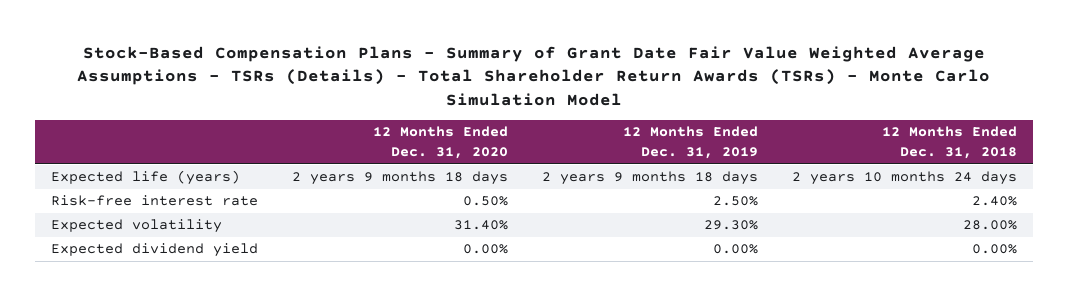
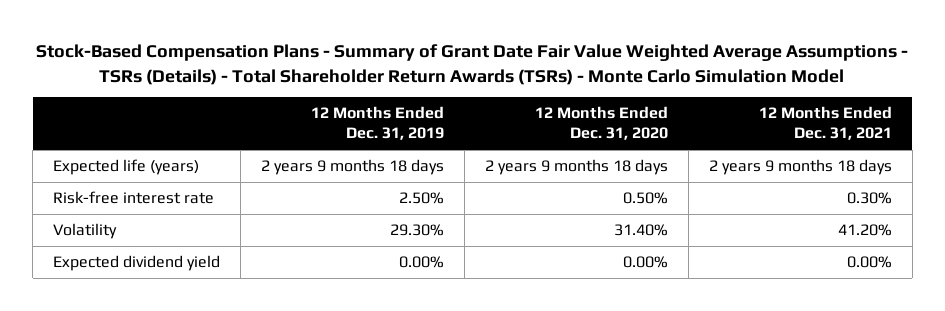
[881,126,1017,160] 12 Months Ended Dec. 31, 2018 -> none
none -> [758,106,892,141] 12 Months Ended Dec. 31, 2021
[51,219,223,234] Expected volatility -> [53,222,118,239] Volatility

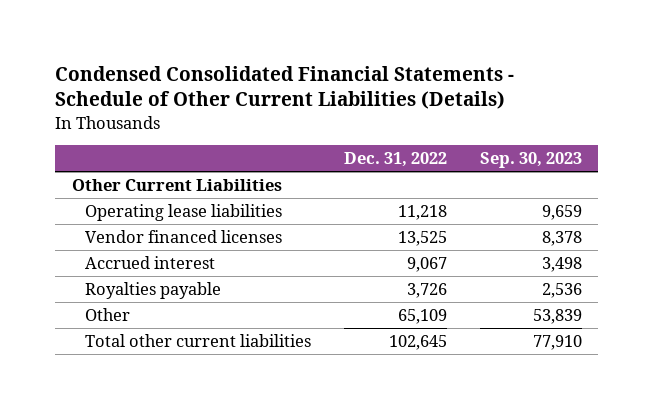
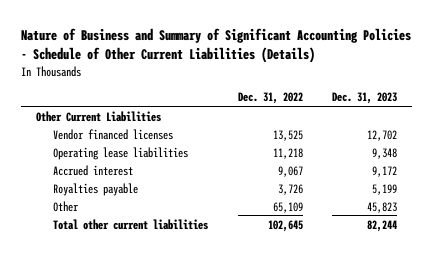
[55,65,515,110] Condensed Consolidated Financial Statements - Schedule of Other Current Liabilities (Details) -> [21,28,412,64] Nature of Business and Summary of Significant Accounting Policies - Schedule of Other Current Liabilities (Details)
[479,151,582,168] Sep. 30, 2023 -> none
none -> [331,92,397,105] Dec. 31, 2023
[85,203,283,221] Operating lease liabilities -> [53,146,189,160] Operating lease liabilities

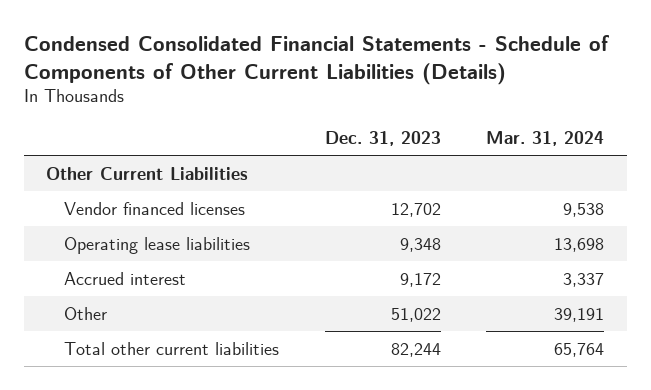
[21,28,412,64] Nature of Business and Summary of Significant Accounting Policies - Schedule of Other Current Liabilities (Details) -> [23,35,609,85] Condensed Consolidated Financial Statements - Schedule of Components of Other Current Liabilities (Details)
[237,92,303,105] Dec. 31, 2022 -> none
none -> [486,130,605,146] Mar. 31, 2024
[53,182,139,196] Royalties payable -> none
[366,201,397,213] 45,823 -> [390,307,441,322] 51,022

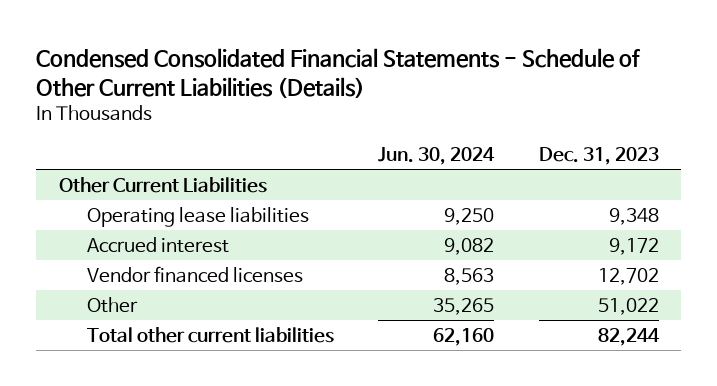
[23,35,609,85] Condensed Consolidated Financial Statements - Schedule of Components of Other Current Liabilities (Details) -> [36,47,642,99] Condensed Consolidated Financial Statements - Schedule of Other Current Liabilities (Details)
[486,130,605,146] Mar. 31, 2024 -> none
none -> [378,147,496,166] Jun. 30, 2024
[64,201,246,215] Vendor financed licenses -> [86,265,303,283] Vendor financed licenses

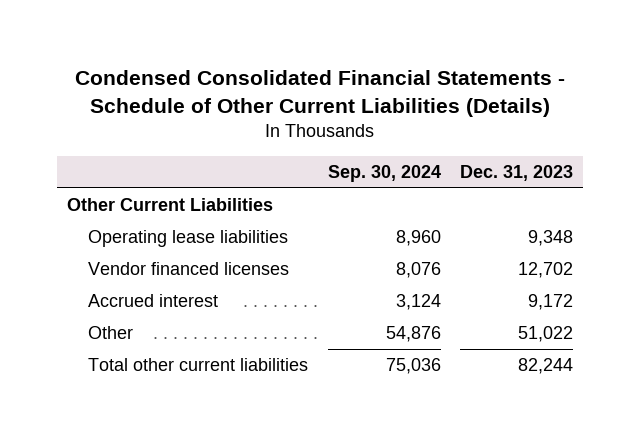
[378,147,496,166] Jun. 30, 2024 -> none
none -> [327,164,441,182] Sep. 30, 2024
[86,236,229,253] Accrued interest -> [88,294,219,308] Accrued interest

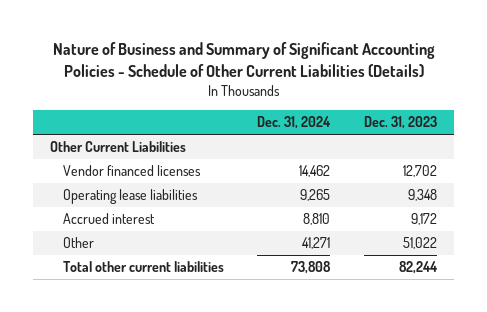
[75,69,566,118] Condensed Consolidated Financial Statements - Schedule of Other Current Liabilities (Details) -> [52,42,435,77] Nature of Business and Summary of Significant Accounting Policies - Schedule of Other Current Liabilities (Details)
[327,164,441,182] Sep. 30, 2024 -> none
none -> [257,115,332,129] Dec. 31, 2024
[88,230,289,248] Operating lease liabilities -> [62,189,198,205] Operating lease liabilities

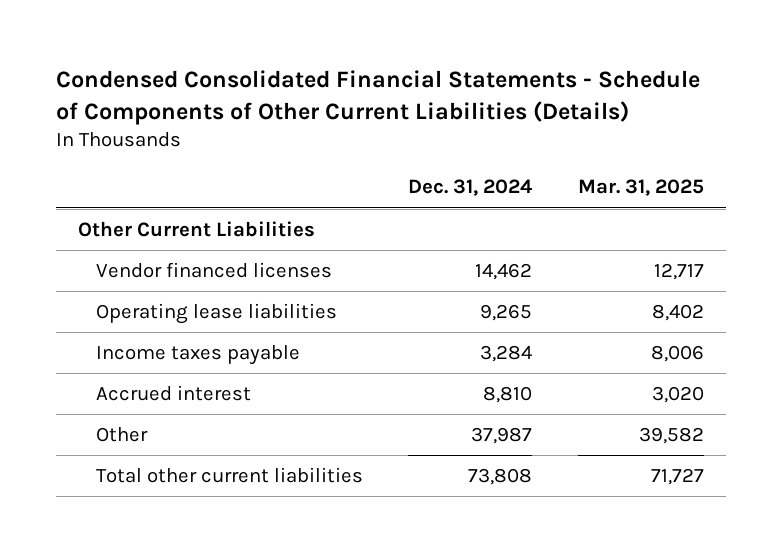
[52,42,435,77] Nature of Business and Summary of Significant Accounting Policies - Schedule of Other Current Liabilities (Details) -> [55,70,700,125] Condensed Consolidated Financial Statements - Schedule of Components of Other Current Liabilities (Details)
[363,115,437,129] Dec. 31, 2023 -> none
none -> [577,179,704,197] Mar. 31, 2025
none -> [96,345,301,366] Income taxes payable
[302,237,331,250] 41,271 -> [471,427,533,445] 37,987

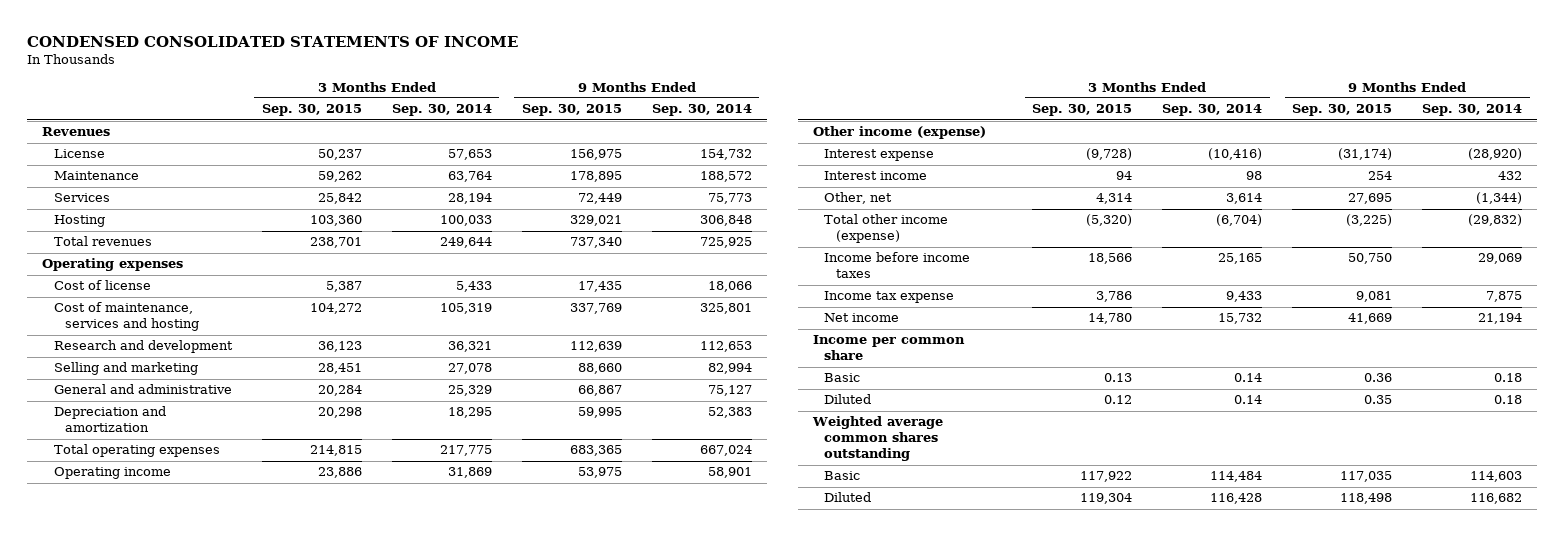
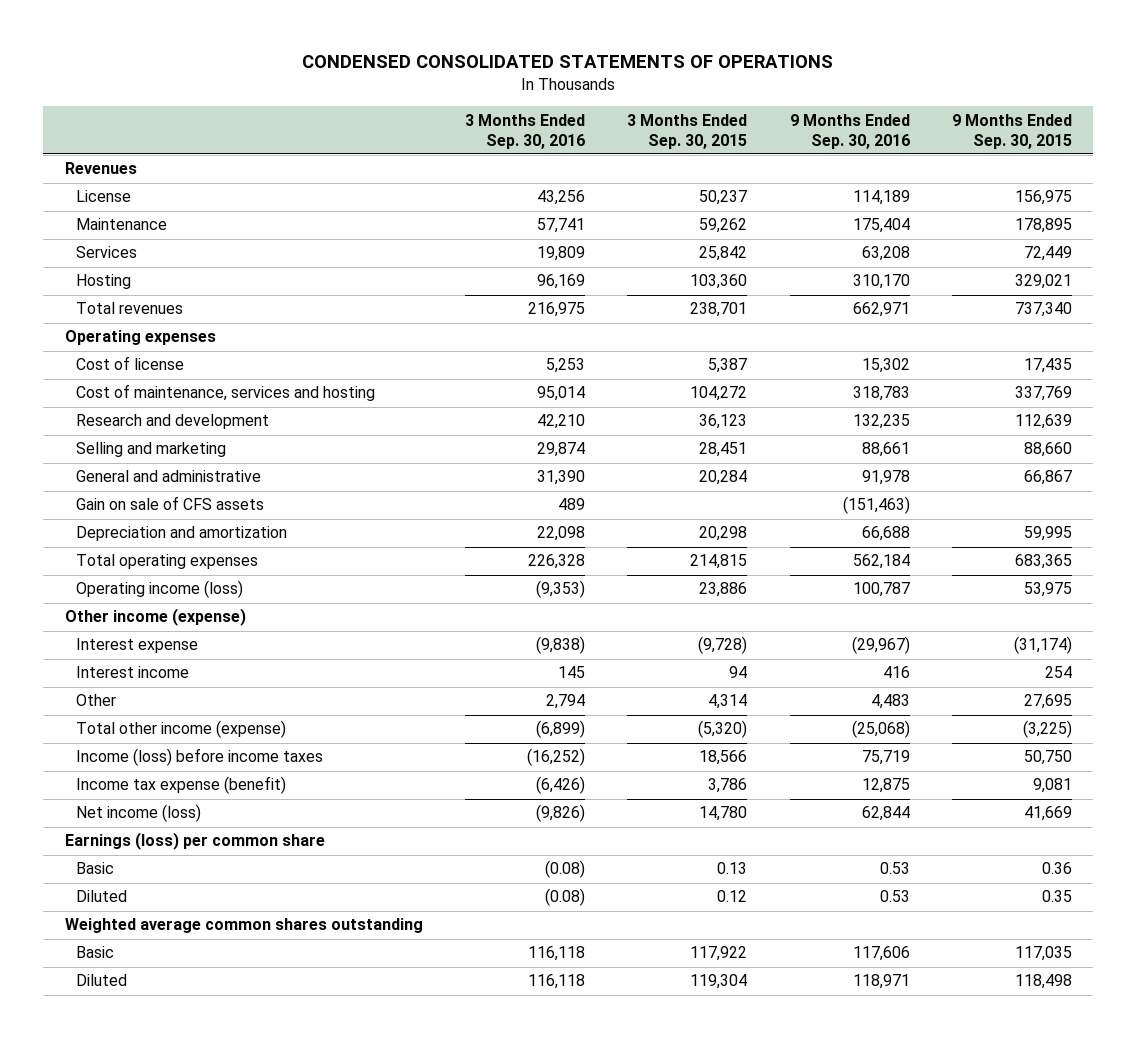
[27,35,519,47] CONDENSED CONSOLIDATED STATEMENTS OF INCOME -> [302,55,834,69] CONDENSED CONSOLIDATED STATEMENTS OF OPERATIONS
[391,104,492,117] Sep. 30, 2014 -> none
[651,104,752,117] Sep. 30, 2014 -> none
none -> [464,113,585,149] 3 Months Ended Sep. 30, 2016
none -> [789,113,910,149] 9 Months Ended Sep. 30, 2016
none -> [76,496,265,511] Gain on sale of CFS assets
[53,467,171,480] Operating income -> [76,580,244,599] Operating income (loss)
[824,192,893,205] Other, net -> [76,694,117,707] Other
[824,252,971,279] Income before income taxes -> [76,748,324,767] Income (loss) before income taxes
[824,291,955,304] Income tax expense -> [76,776,287,795] Income tax expense (benefit)
[824,313,900,323] Net income -> [76,804,202,823] Net income (loss)
[812,335,965,361] Income per common share -> [64,832,325,851] Earnings (loss) per common share

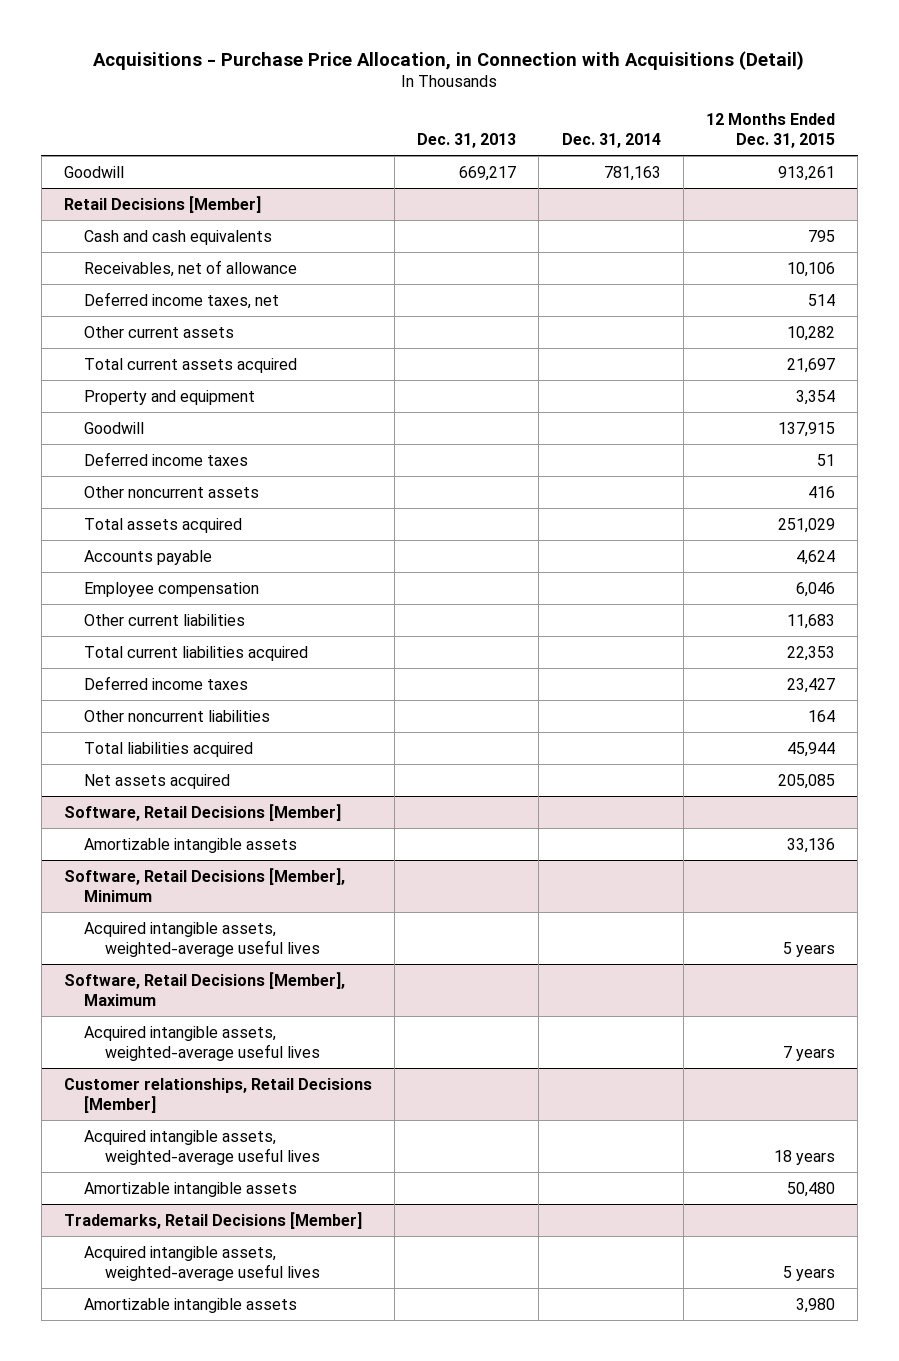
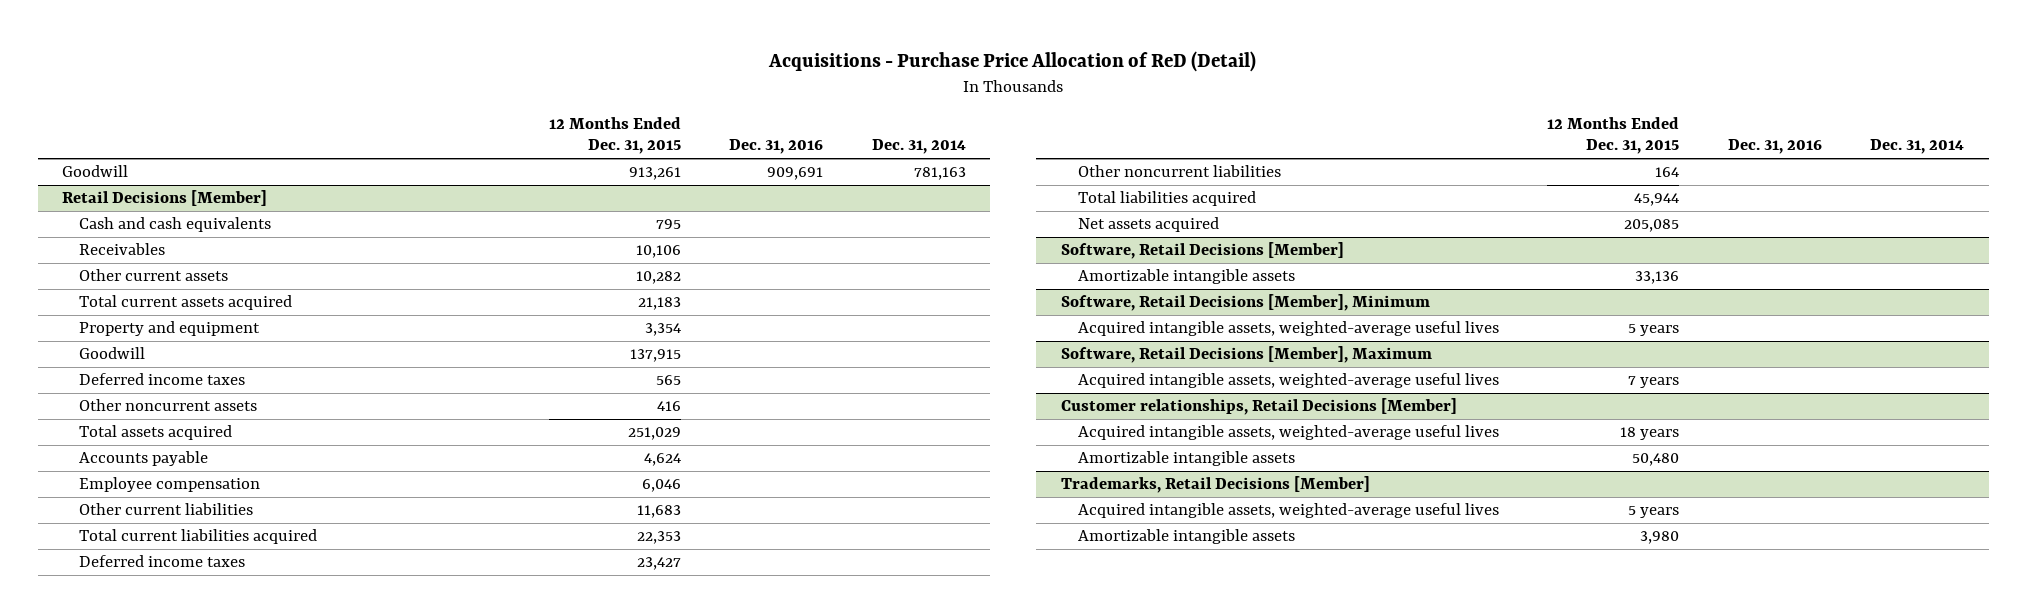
[93,50,805,70] Acquisitions - Purchase Price Allocation, in Connection with Acquisitions (Detail) -> [768,50,1257,72] Acquisitions - Purchase Price Allocation of ReD (Detail)
[417,132,517,148] Dec. 31, 2013 -> none
none -> [729,139,824,155] Dec. 31, 2016
[84,291,280,309] Deferred income taxes, net -> none
[84,259,298,277] Receivables, net of allowance -> [79,243,166,256] Receivables
[787,357,836,373] 21,697 -> [637,297,681,311] 21,183
[817,453,836,466] 51 -> [655,375,681,386] 565

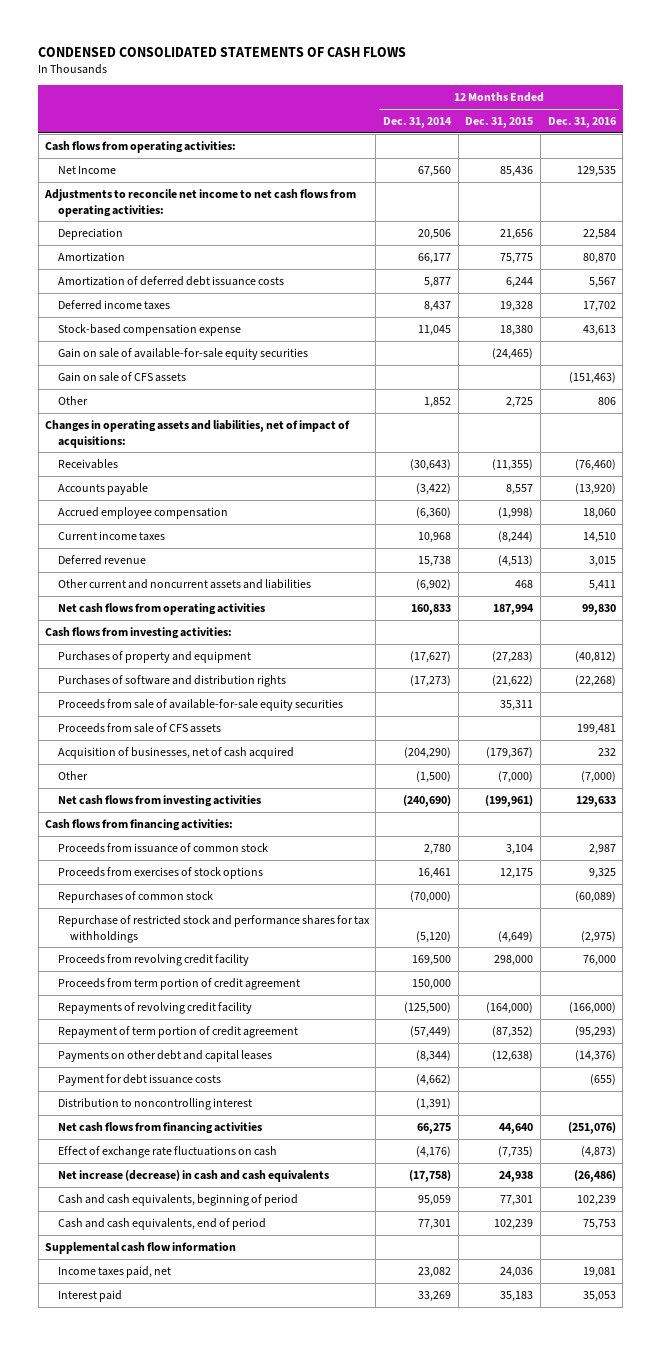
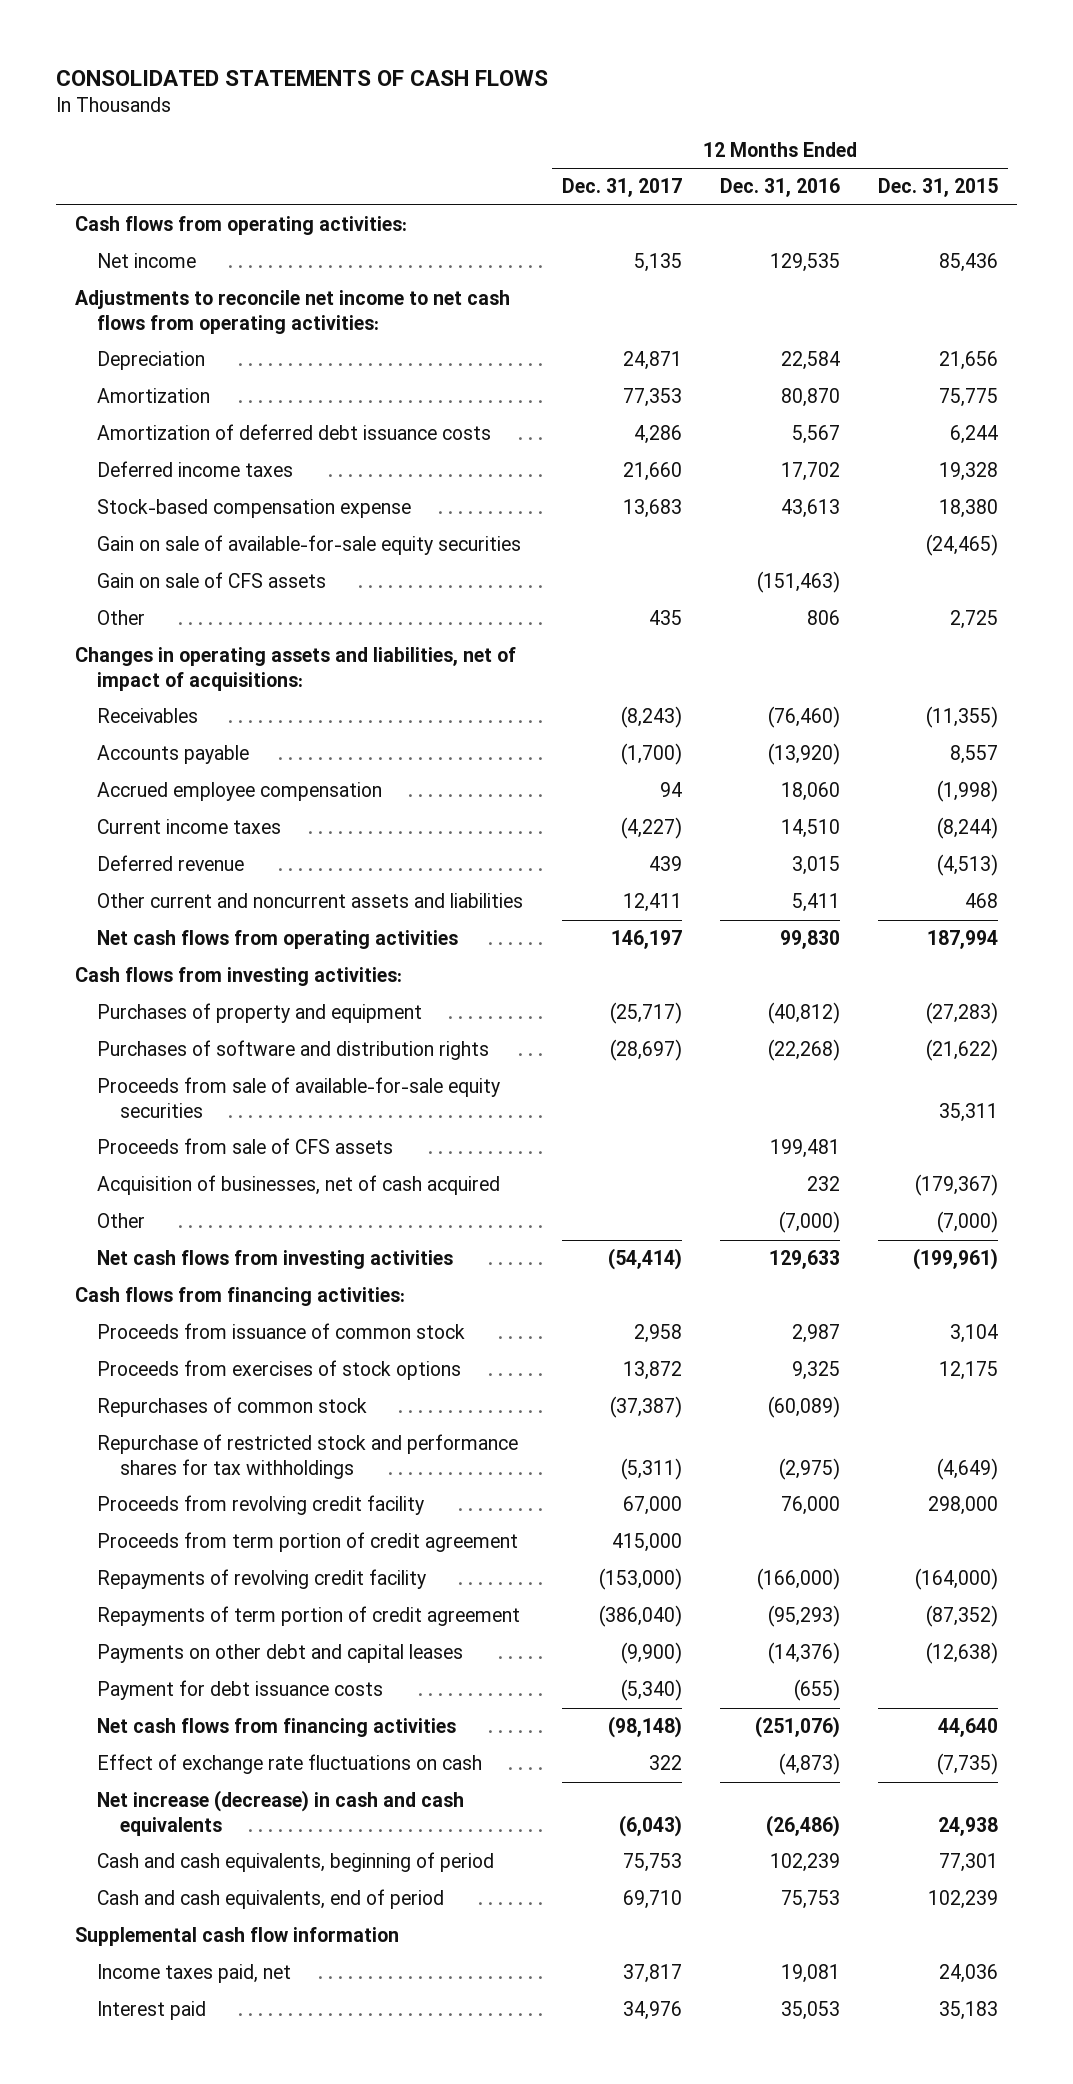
[38,46,407,57] CONDENSED CONSOLIDATED STATEMENTS OF CASH FLOWS -> [55,69,548,86] CONSOLIDATED STATEMENTS OF CASH FLOWS
[383,116,453,128] Dec. 31, 2014 -> none
none -> [561,178,682,198] Dec. 31, 2017
[57,165,116,174] Net Income -> [97,253,197,269] Net income
[57,1025,298,1038] Repayment of term portion of credit agreement -> [97,1606,521,1627] Repayments of term portion of credit agreement
[57,1097,252,1110] Distribution to noncontrolling interest -> none

